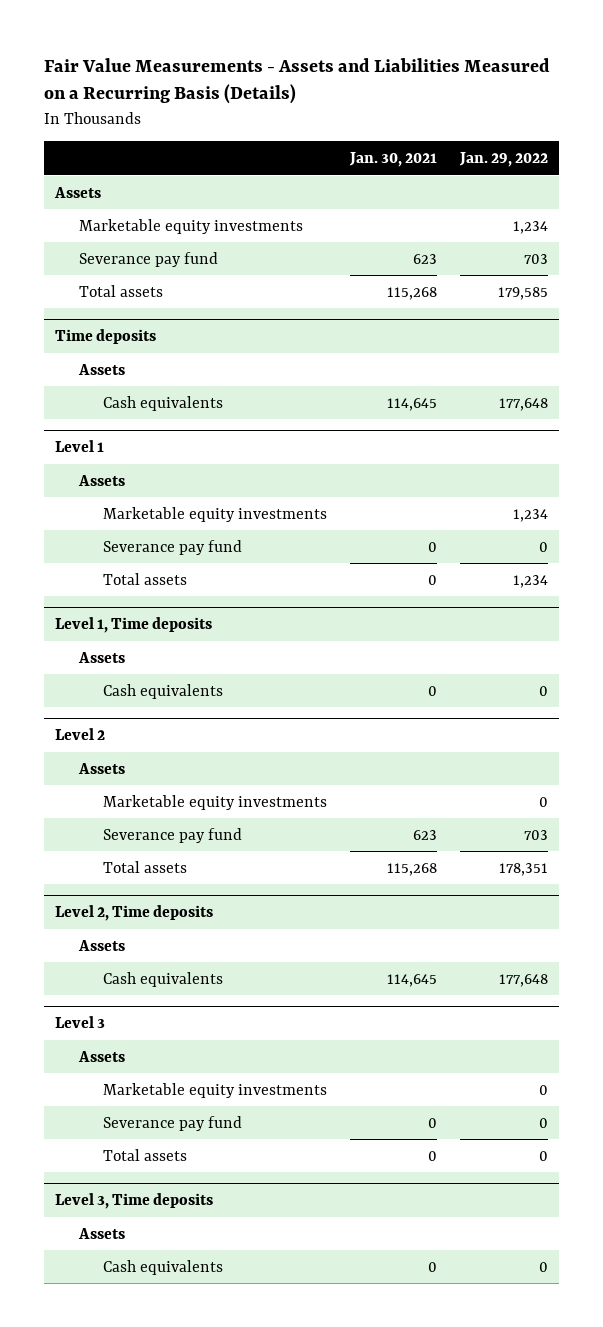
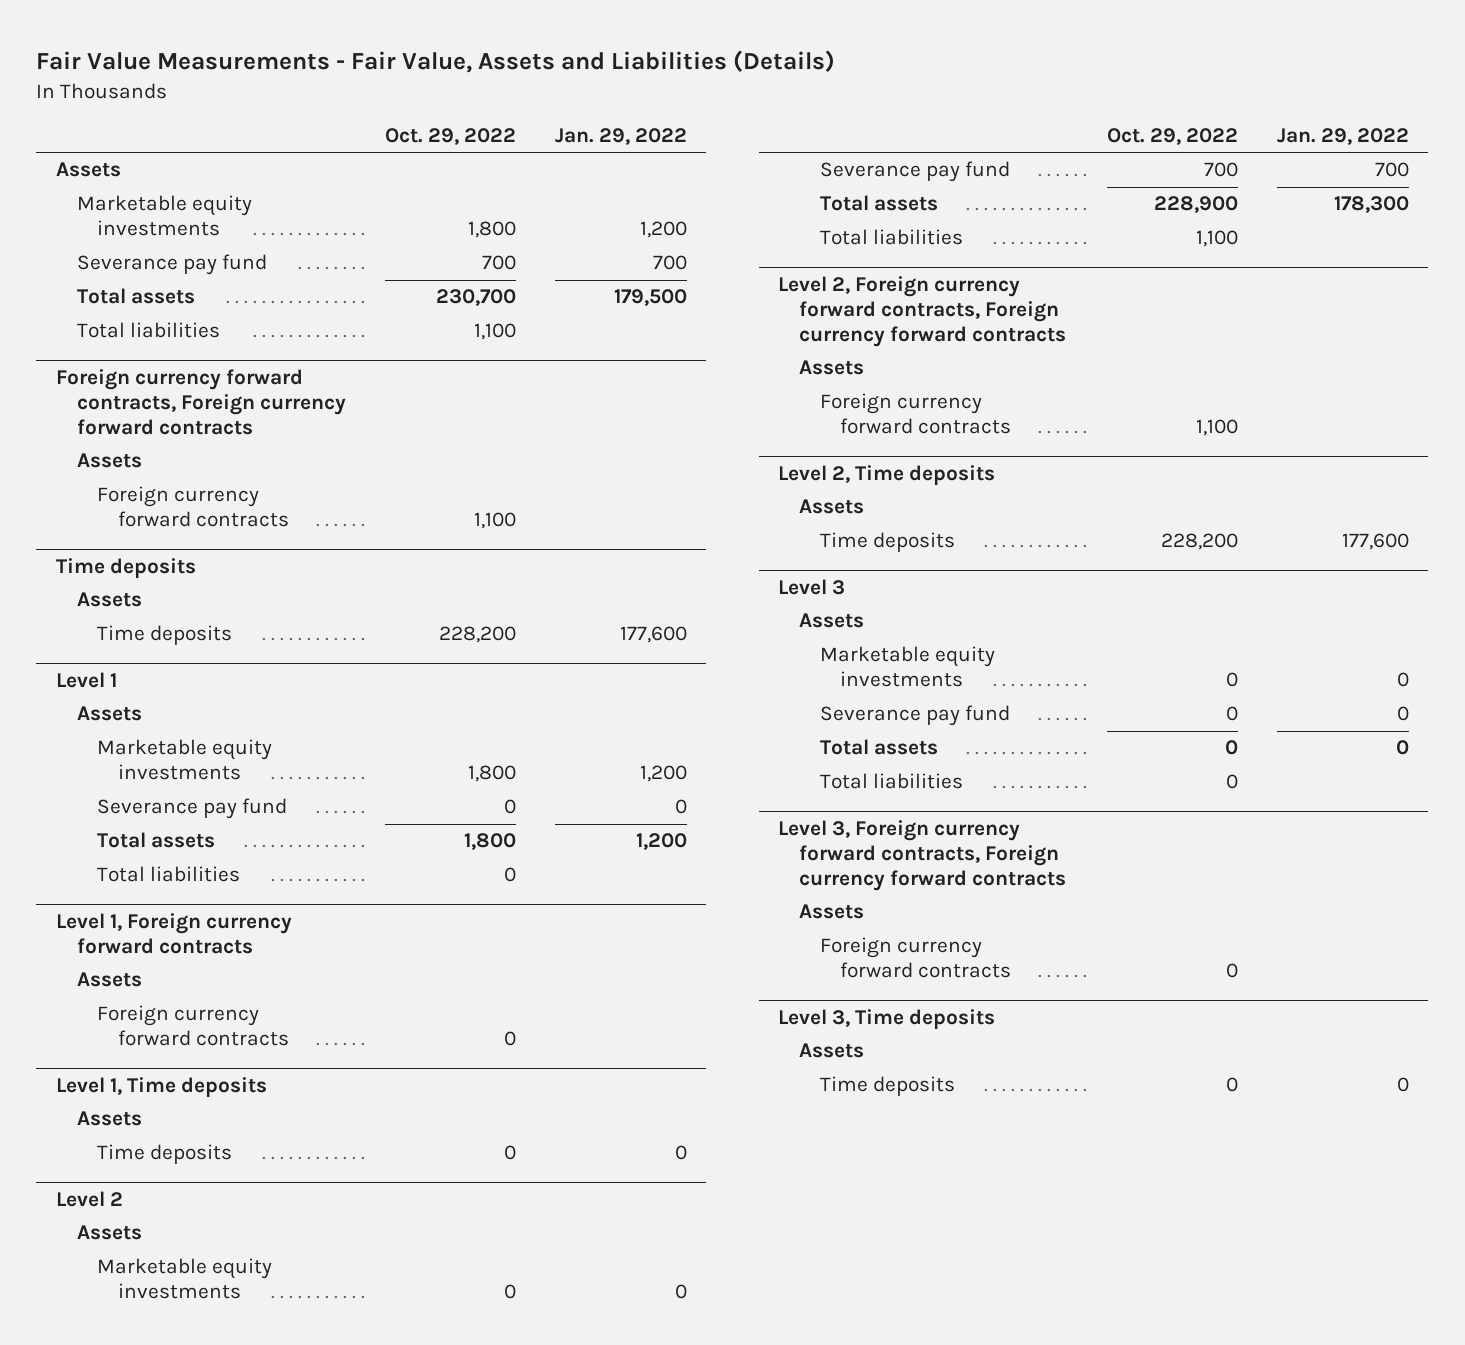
[43,57,550,105] Fair Value Measurements - Assets and Liabilities Measured on a Recurring Basis (Details) -> [36,50,836,74] Fair Value Measurements - Fair Value, Assets and Liabilities (Details)
[348,152,437,168] Jan. 30, 2021 -> none
none -> [384,128,516,146] Oct. 29, 2022
[512,220,548,234] 1,234 -> [639,221,687,239] 1,200
[523,253,548,264] 703 -> [652,255,687,271] 700
[497,286,548,300] 179,585 -> [613,289,687,307] 179,500
none -> [76,322,220,339] Total liabilities
none -> [55,368,346,436] Foreign currency forward contracts, Foreign currency forward contracts
none -> [76,453,142,469] Assets
none -> [97,486,290,528] Foreign currency forward contracts
[102,395,223,411] Cash equivalents -> none
none -> [97,625,233,646] Time deposits
[512,508,548,522] 1,234 -> [639,765,687,783] 1,200
[512,574,548,588] 1,234 -> [635,833,687,851] 1,200
none -> [97,866,241,883] Total liabilities
none -> [55,912,292,954] Level 1, Foreign currency forward contracts
none -> [76,972,142,988] Assets
none -> [97,1005,290,1047] Foreign currency forward contracts
[102,683,223,699] Cash equivalents -> [97,1144,233,1165] Time deposits
[523,829,548,840] 703 -> [1374,162,1409,178] 700
[498,862,548,876] 178,351 -> [1333,196,1409,214] 178,300
none -> [819,229,963,246] Total liabilities
none -> [778,275,1066,348] Level 2, Foreign currency forward contracts, Foreign currency forward contracts
none -> [798,360,864,376] Assets
none -> [819,393,1012,435] Foreign currency forward contracts
[102,971,223,987] Cash equivalents -> none
none -> [819,532,955,553] Time deposits
none -> [819,773,963,790] Total liabilities
none -> [778,819,1066,892] Level 3, Foreign currency forward contracts, Foreign currency forward contracts
none -> [798,904,864,920] Assets
none -> [819,937,1012,979] Foreign currency forward contracts
[102,1259,223,1275] Cash equivalents -> [819,1076,955,1097] Time deposits

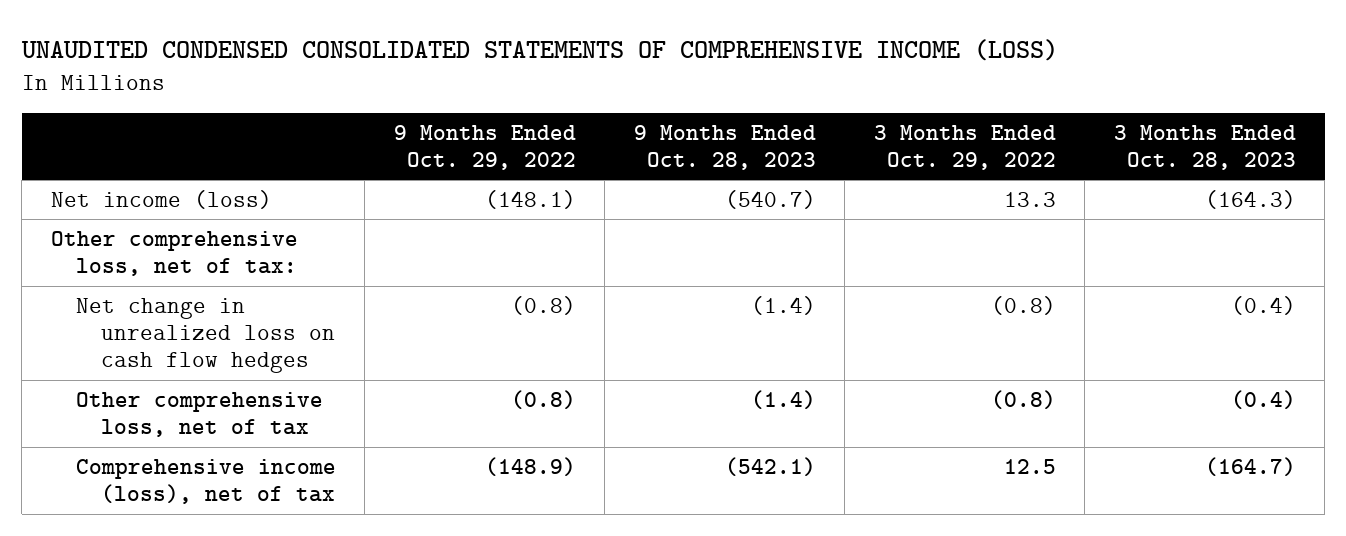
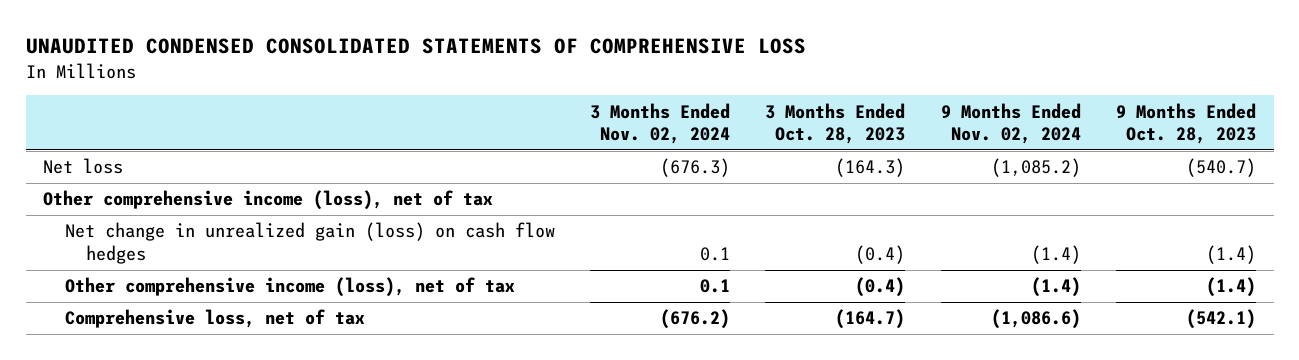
[20,39,1058,62] UNAUDITED CONDENSED CONSOLIDATED STATEMENTS OF COMPREHENSIVE INCOME (LOSS) -> [25,38,806,55] UNAUDITED CONDENSED CONSOLIDATED STATEMENTS OF COMPREHENSIVE LOSS
[393,124,576,170] 9 Months Ended Oct. 29, 2022 -> none
[873,124,1056,170] 3 Months Ended Oct. 29, 2022 -> none
none -> [590,102,731,145] 3 Months Ended Nov. 02, 2024
none -> [940,102,1081,145] 9 Months Ended Nov. 02, 2024
[50,189,272,209] Net income (loss) -> [43,158,124,175] Net loss
[50,230,298,277] Other comprehensive loss, net of tax: -> [43,190,494,211] Other comprehensive income (loss), net of tax
[75,297,336,374] Net change in unrealized loss on cash flow hedges -> [64,222,555,264] Net change in unrealized gain (loss) on cash flow hedges
[75,391,323,438] Other comprehensive loss, net of tax -> [64,277,515,298] Other comprehensive income (loss), net of tax
[75,458,336,505] Comprehensive income (loss), net of tax -> [64,309,365,329] Comprehensive loss, net of tax

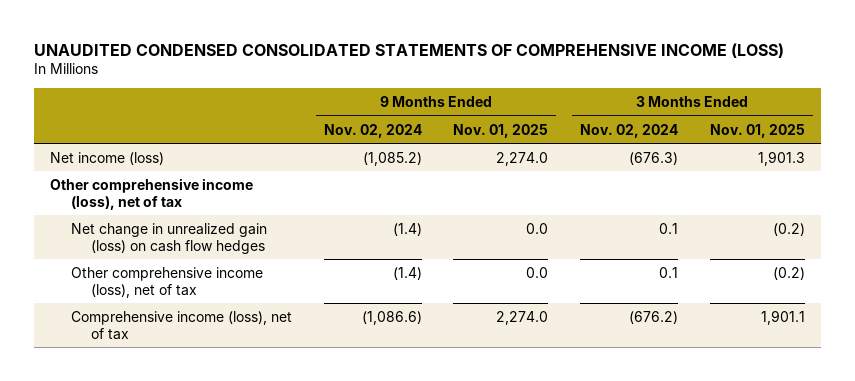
[25,38,806,55] UNAUDITED CONDENSED CONSOLIDATED STATEMENTS OF COMPREHENSIVE LOSS -> [34,42,785,58] UNAUDITED CONDENSED CONSOLIDATED STATEMENTS OF COMPREHENSIVE INCOME (LOSS)
[765,102,906,145] 3 Months Ended Oct. 28, 2023 -> none
[1116,102,1257,145] 9 Months Ended Oct. 28, 2023 -> none
none -> [453,123,549,138] Nov. 01, 2025
none -> [709,123,805,138] Nov. 01, 2025
[43,158,124,175] Net loss -> [50,151,165,165] Net income (loss)
[64,309,365,329] Comprehensive loss, net of tax -> [70,310,292,340] Comprehensive income (loss), net of tax

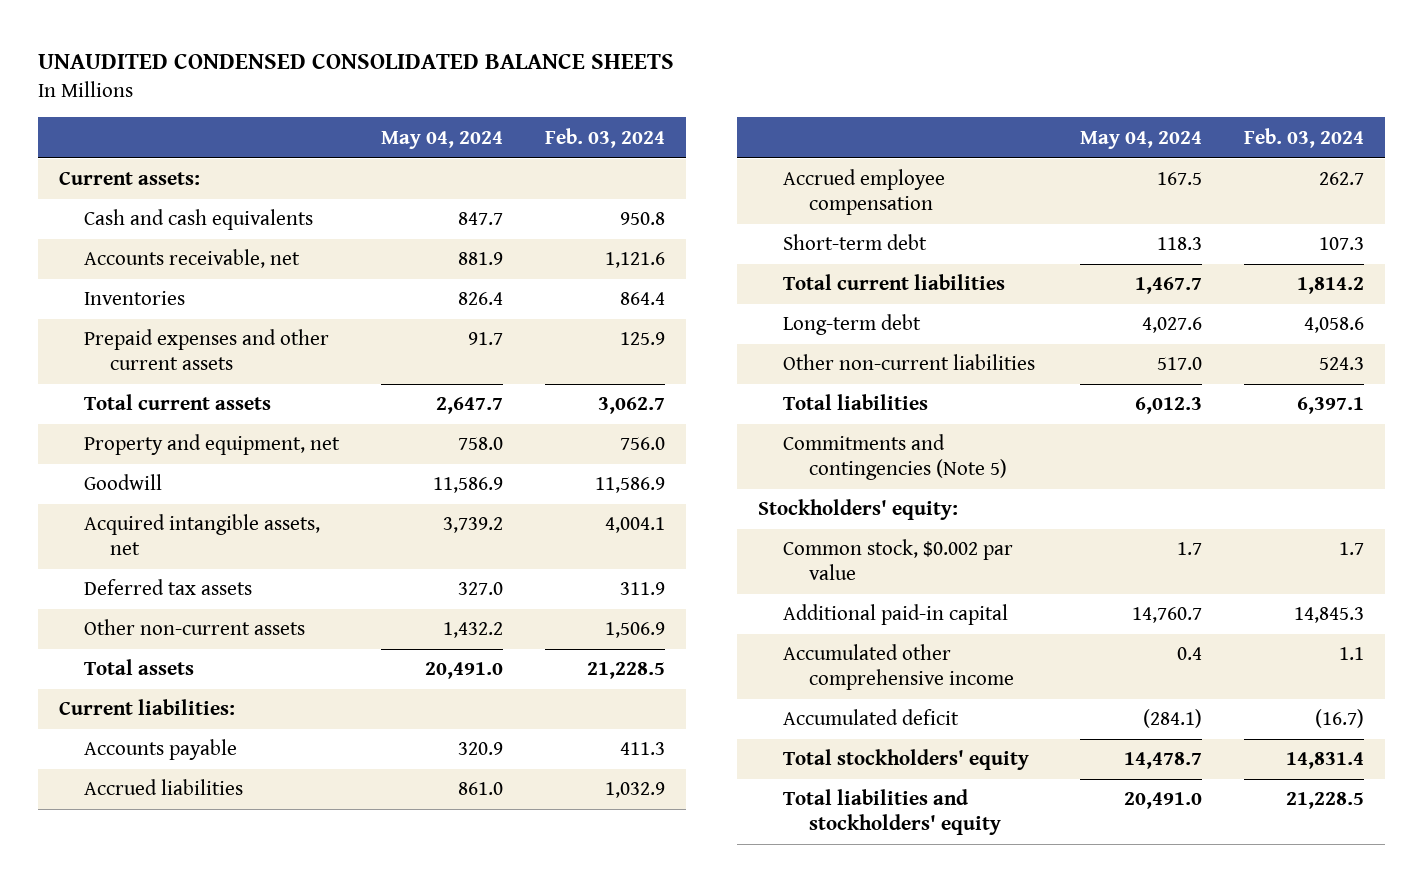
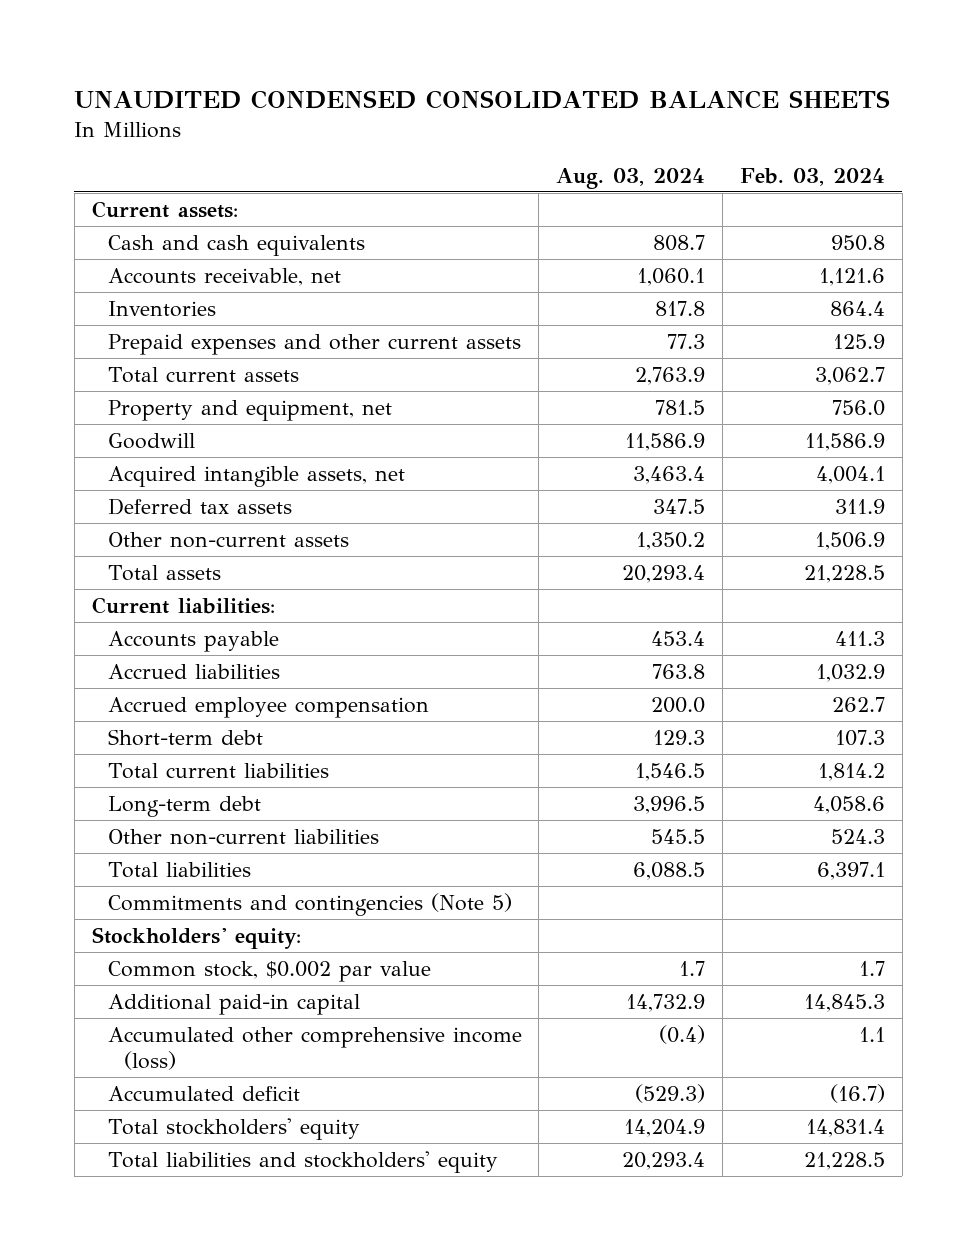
[381,130,504,149] May 04, 2024 -> none
none -> [556,167,706,189] Aug. 03, 2024
[783,644,1015,690] Accumulated other comprehensive income -> [107,1026,522,1070] Accumulated other comprehensive income (loss)

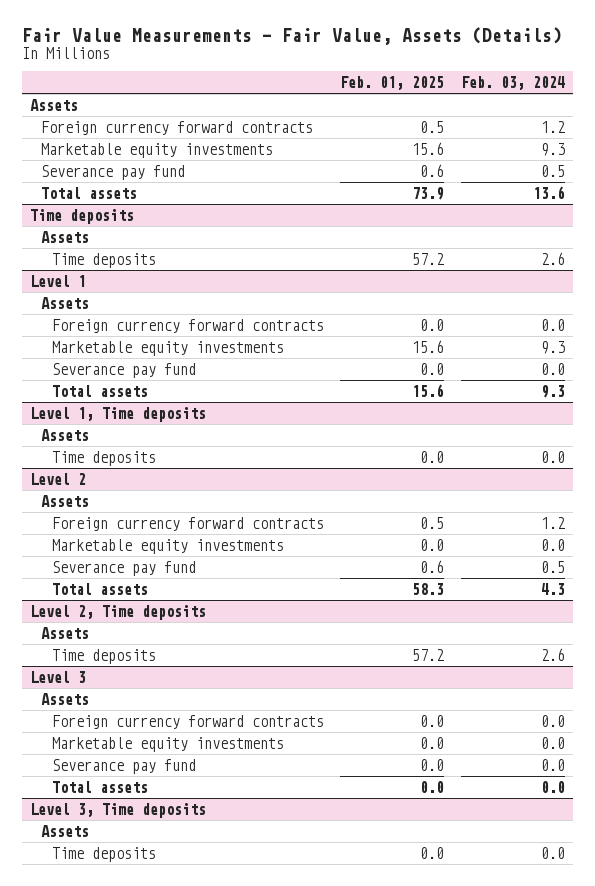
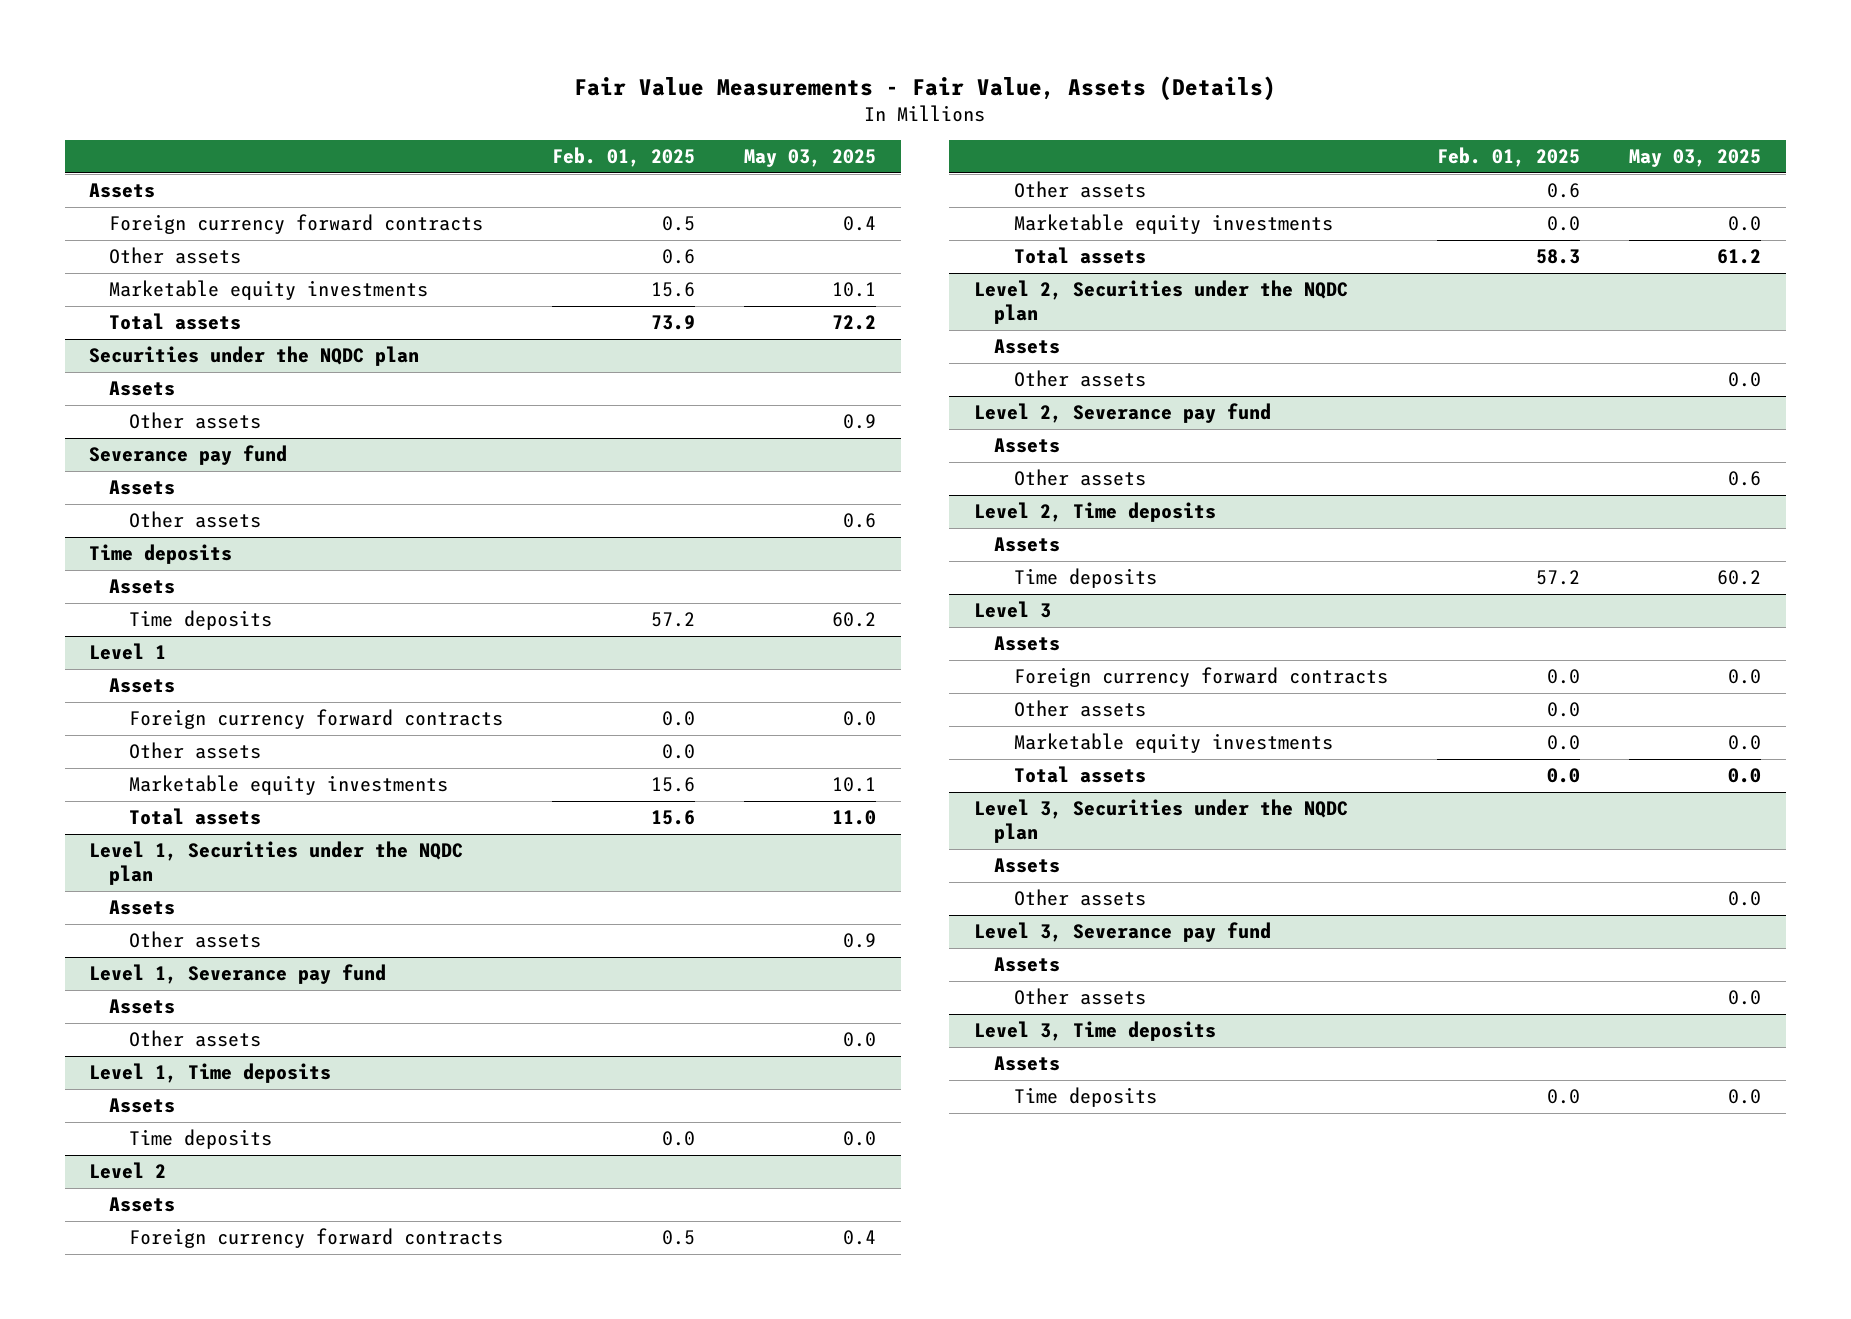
[461,76,566,91] Feb. 03, 2024 -> none
none -> [744,149,877,168] May 03, 2025
none -> [109,247,242,265] Other assets
[40,164,185,180] Severance pay fund -> none
none -> [89,346,420,367] Securities under the NQDC plan
none -> [109,381,176,397] Assets
none -> [129,412,262,430] Other assets
none -> [89,445,288,466] Severance pay fund
none -> [109,480,176,496] Assets
none -> [129,511,262,529] Other assets
none -> [129,742,262,760] Other assets
[51,362,196,378] Severance pay fund -> none
none -> [89,841,464,886] Level 1, Securities under the NQDC plan
none -> [109,900,176,916] Assets
none -> [129,931,262,949] Other assets
none -> [89,964,387,985] Level 1, Severance pay fund
none -> [109,999,176,1015] Assets
none -> [129,1030,262,1048] Other assets
none -> [1013,181,1146,199] Other assets
[51,560,196,576] Severance pay fund -> none
none -> [974,280,1349,325] Level 2, Securities under the NQDC plan
none -> [993,339,1060,355] Assets
none -> [1013,370,1146,388] Other assets
none -> [974,403,1272,424] Level 2, Severance pay fund
none -> [993,438,1060,454] Assets
none -> [1013,469,1146,487] Other assets
none -> [1013,700,1146,718] Other assets
[51,758,196,774] Severance pay fund -> none
none -> [974,799,1349,844] Level 3, Securities under the NQDC plan
none -> [993,858,1060,874] Assets
none -> [1013,889,1146,907] Other assets
none -> [974,922,1272,943] Level 3, Severance pay fund
none -> [993,957,1060,973] Assets
none -> [1013,988,1146,1006] Other assets

